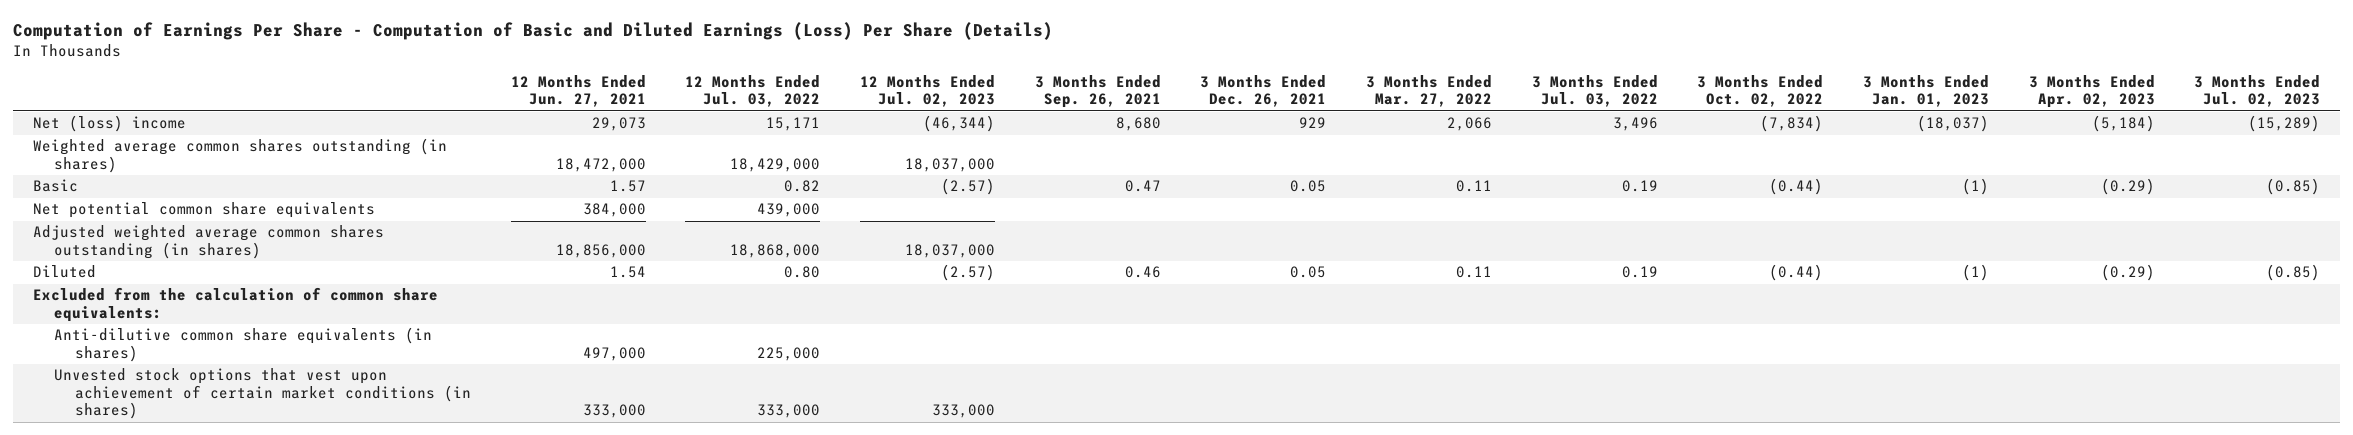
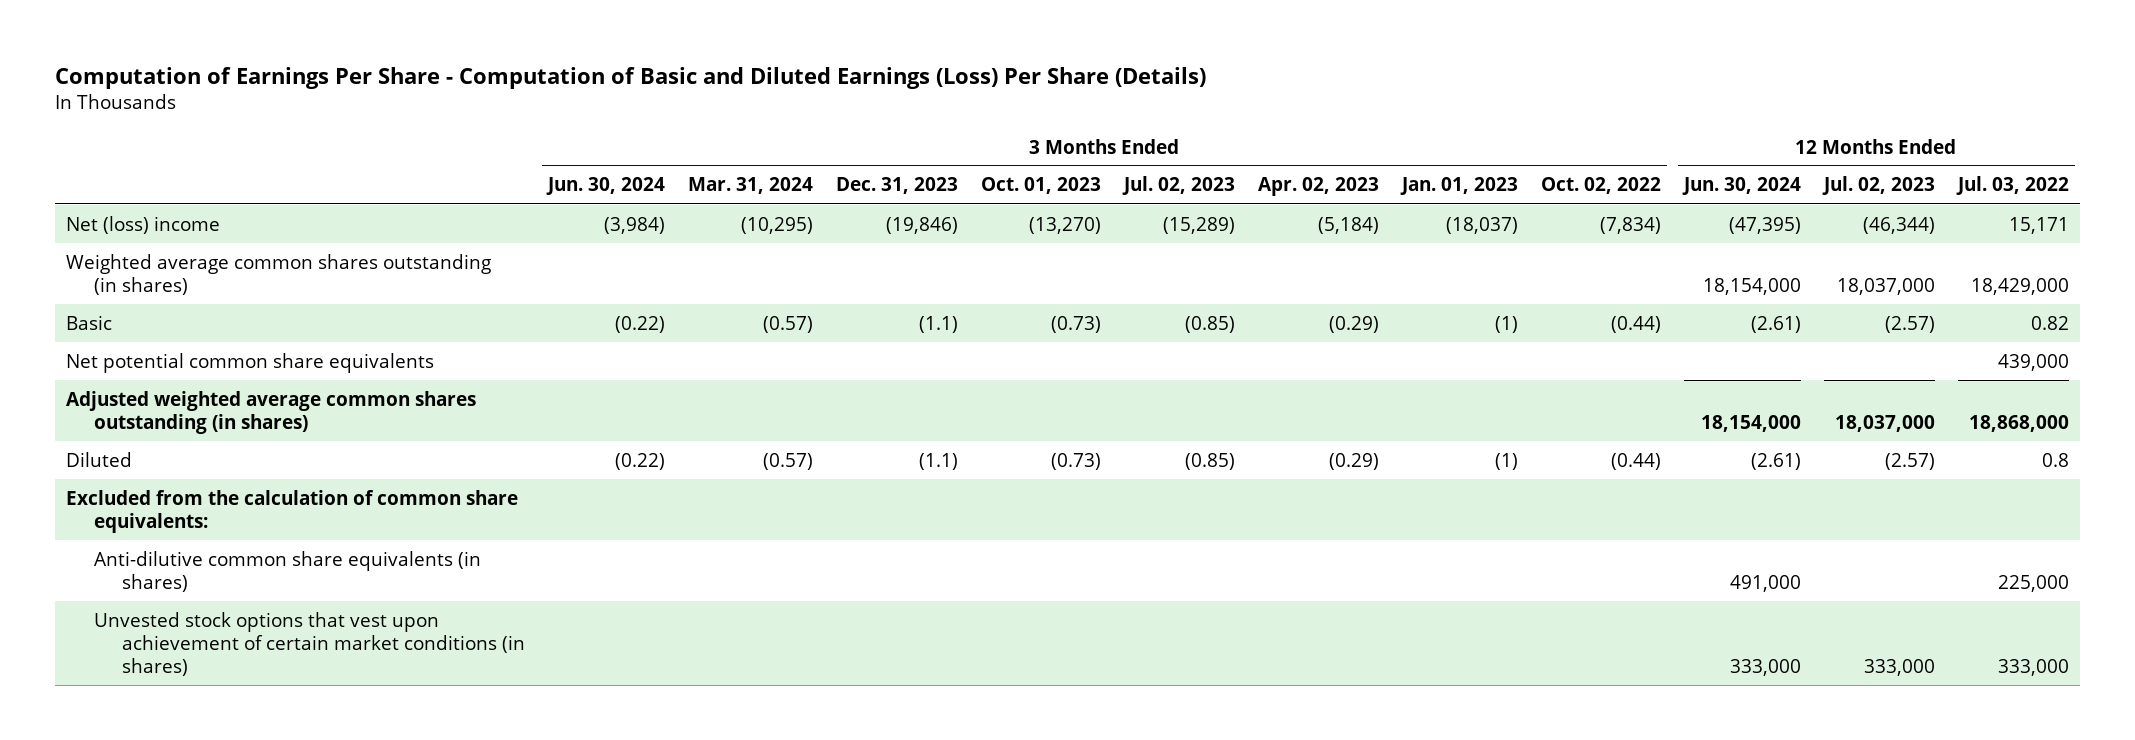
[510,74,646,108] 12 Months Ended Jun. 27, 2021 -> none
[1034,74,1161,109] 3 Months Ended Sep. 26, 2021 -> none
[1200,74,1327,108] 3 Months Ended Dec. 26, 2021 -> none
[1366,74,1493,108] 3 Months Ended Mar. 27, 2022 -> none
[1531,74,1658,108] 3 Months Ended Jul. 03, 2022 -> none
none -> [545,177,665,196] Jun. 30, 2024
none -> [687,177,813,195] Mar. 31, 2024
none -> [835,177,958,195] Dec. 31, 2023
none -> [980,177,1101,195] Oct. 01, 2023
none -> [1681,177,1801,196] Jun. 30, 2024
[784,266,821,279] 0.80 -> [2041,452,2069,467] 0.8

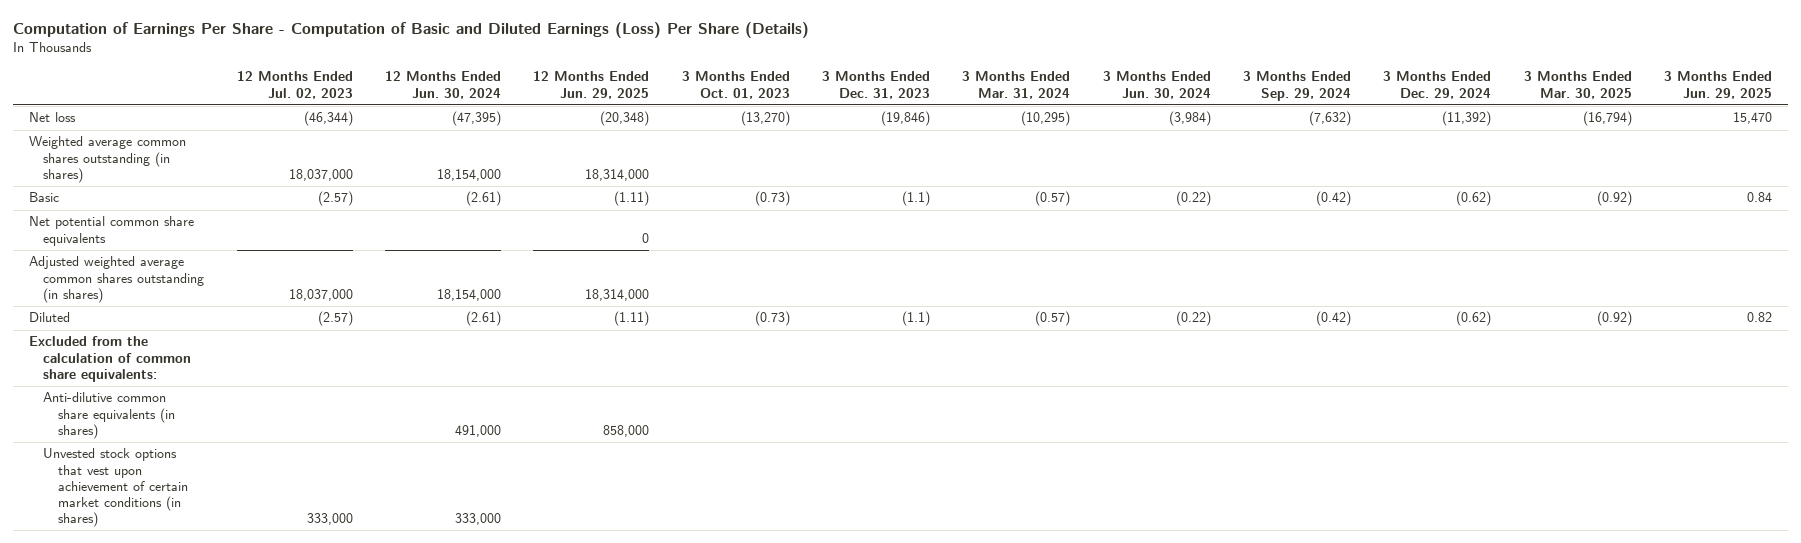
[1121,176,1235,196] Jul. 02, 2023 -> none
[1257,177,1379,197] Apr. 02, 2023 -> none
[1399,177,1518,196] Jan. 01, 2023 -> none
[1540,177,1661,195] Oct. 02, 2022 -> none
[1955,176,2069,196] Jul. 03, 2022 -> none
none -> [533,71,650,99] 12 Months Ended Jun. 29, 2025
none -> [1243,71,1352,101] 3 Months Ended Sep. 29, 2024
none -> [1383,71,1492,99] 3 Months Ended Dec. 29, 2024
none -> [1523,71,1632,99] 3 Months Ended Mar. 30, 2025
none -> [1664,71,1773,99] 3 Months Ended Jun. 29, 2025
[66,215,221,234] Net (loss) income -> [29,112,77,123] Net loss

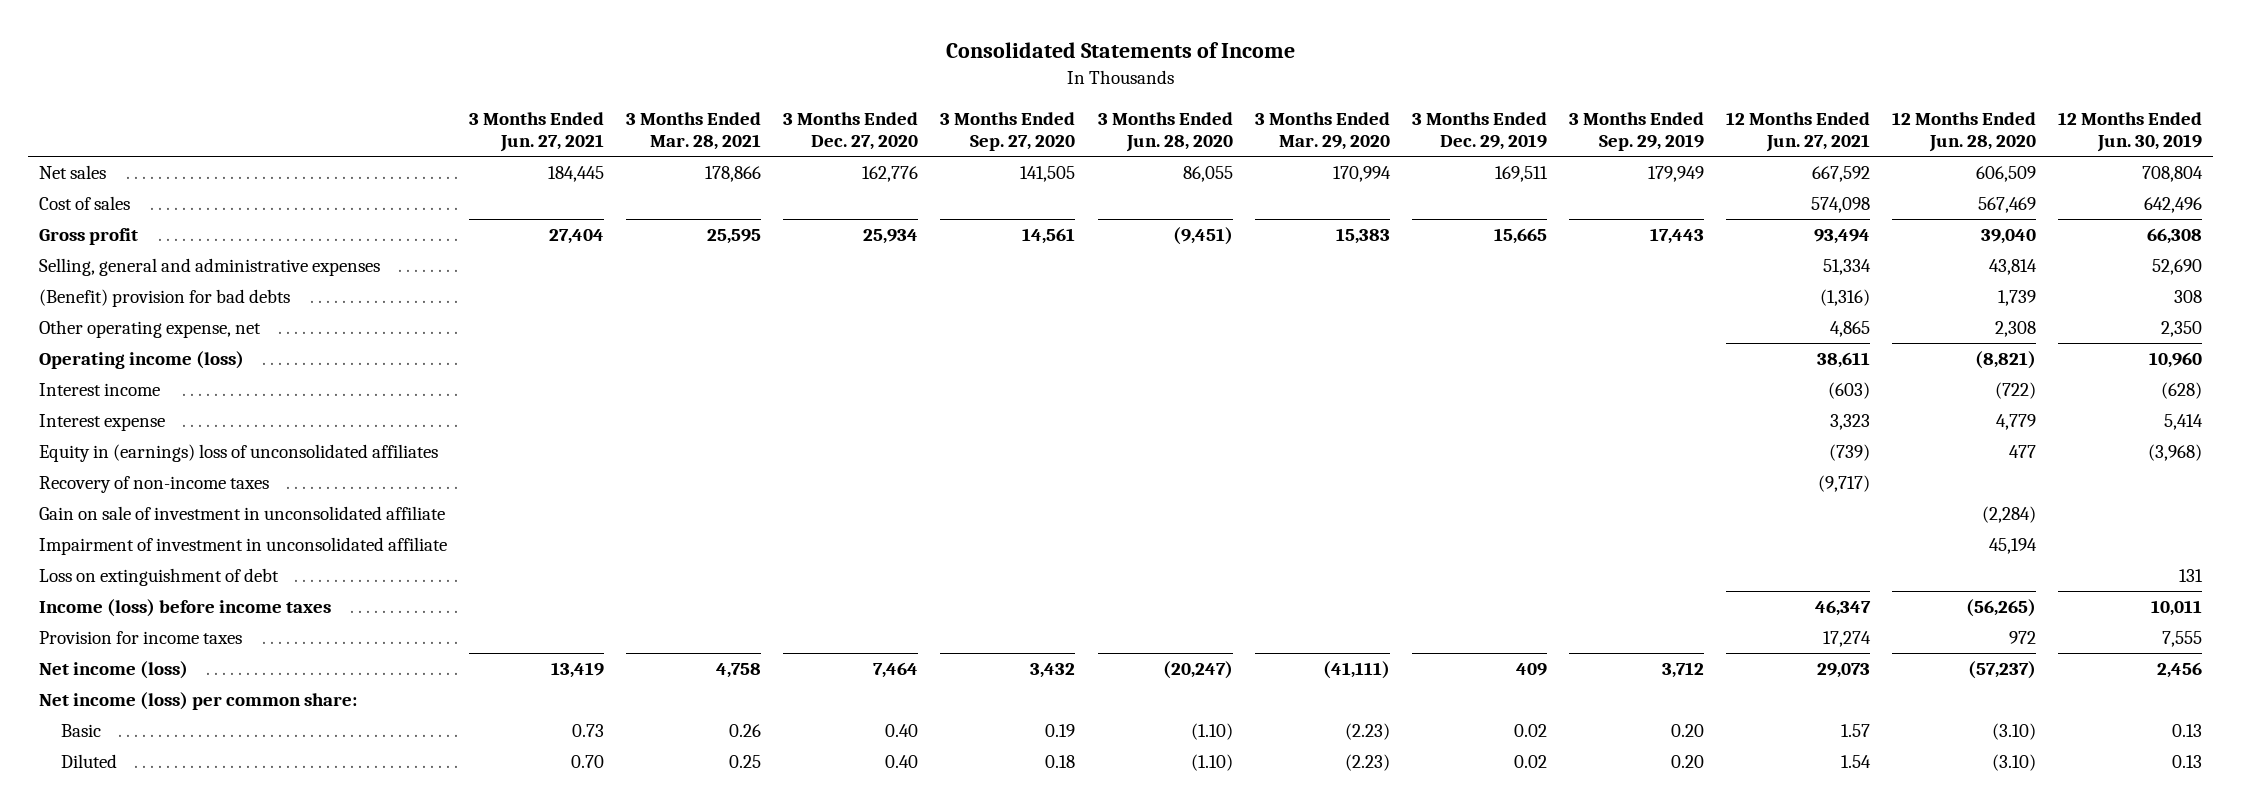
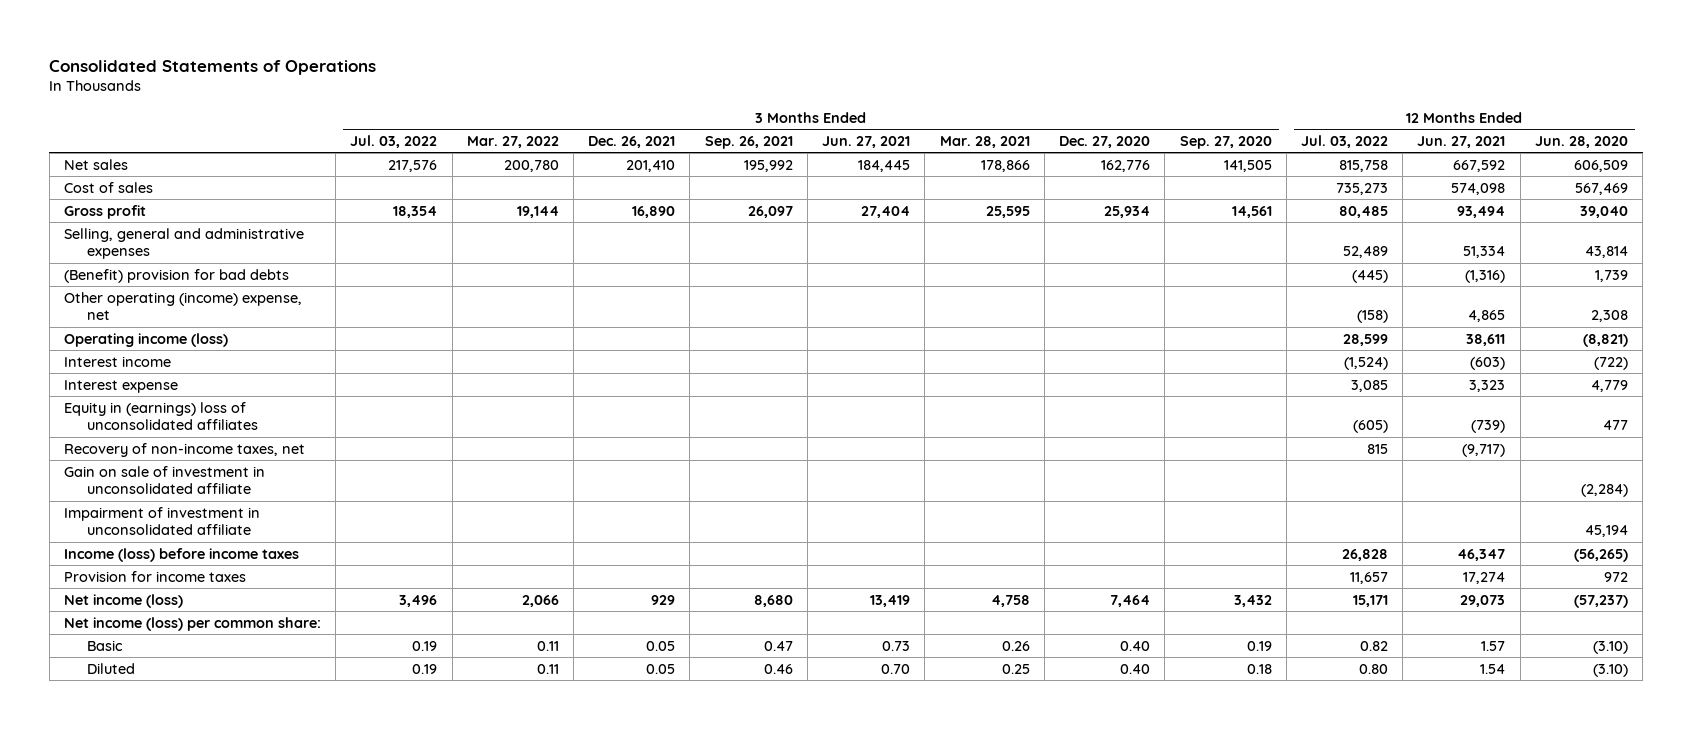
[945,41,1295,58] Consolidated Statements of Income -> [49,59,377,75] Consolidated Statements of Operations
[1097,111,1233,153] 3 Months Ended Jun. 28, 2020 -> none
[1254,111,1390,151] 3 Months Ended Mar. 29, 2020 -> none
[1411,111,1547,151] 3 Months Ended Dec. 29, 2019 -> none
[1568,111,1704,152] 3 Months Ended Sep. 29, 2019 -> none
[2058,111,2203,153] 12 Months Ended Jun. 30, 2019 -> none
none -> [350,134,438,148] Jul. 03, 2022
none -> [466,135,559,148] Mar. 27, 2022
none -> [588,135,676,148] Dec. 26, 2021
none -> [704,135,793,149] Sep. 26, 2021
none -> [1301,134,1389,148] Jul. 03, 2022
[39,320,262,339] Other operating expense, net -> [63,291,302,321] Other operating (income) expense, net
[39,476,270,494] Recovery of non-income taxes -> [63,442,305,457] Recovery of non-income taxes, net
[39,568,280,587] Loss on extinguishment of debt -> none

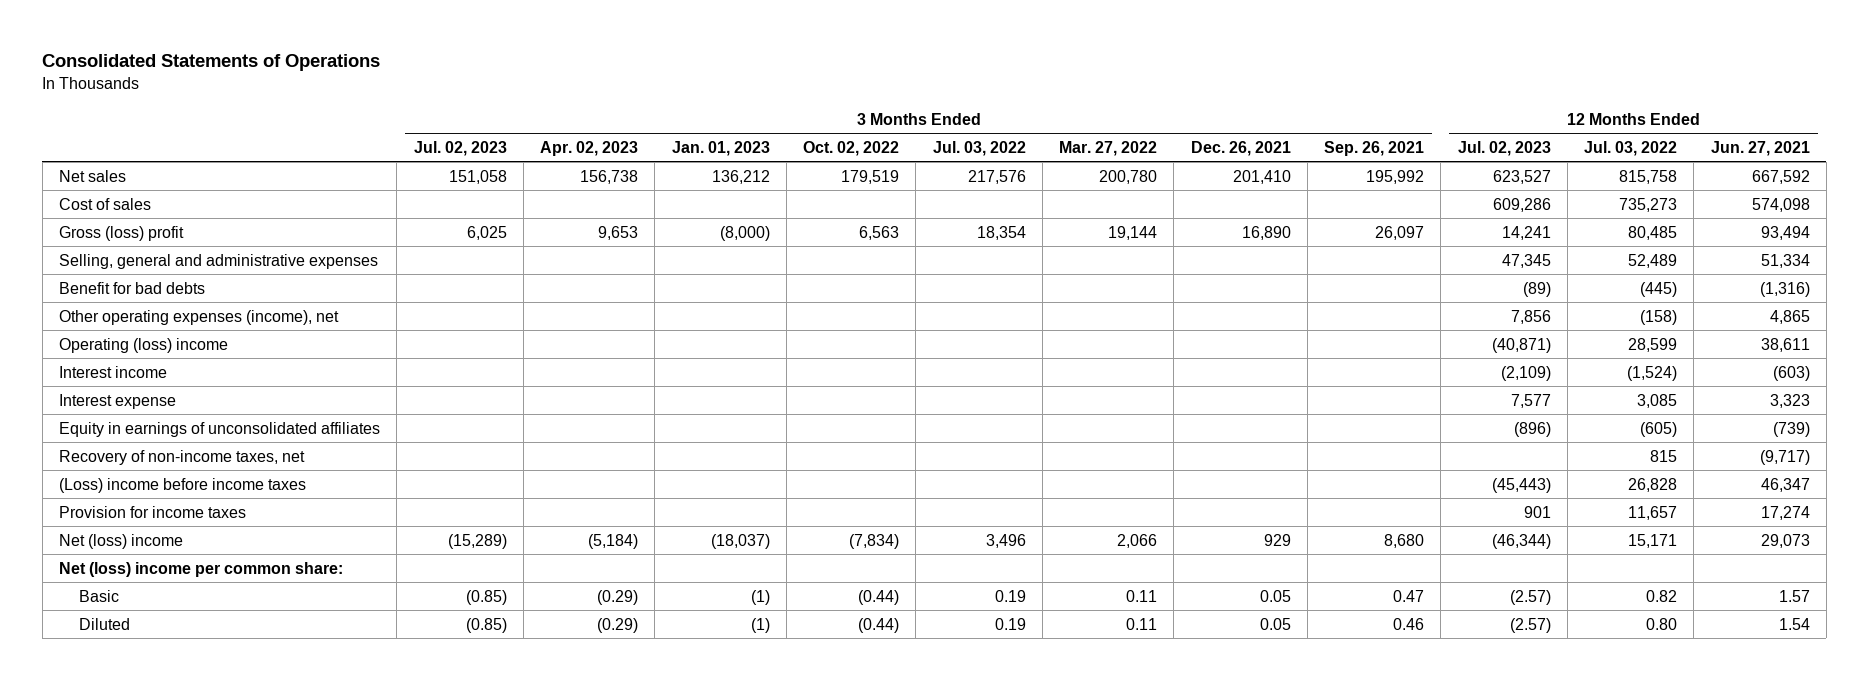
[822,135,911,148] Jun. 27, 2021 -> none
[939,135,1030,148] Mar. 28, 2021 -> none
[1059,135,1151,148] Dec. 27, 2020 -> none
[1179,135,1272,149] Sep. 27, 2020 -> none
[1534,135,1628,148] Jun. 28, 2020 -> none
none -> [413,141,507,157] Jul. 02, 2023
none -> [540,141,639,157] Apr. 02, 2023
none -> [671,141,770,157] Jan. 01, 2023
none -> [803,141,900,157] Oct. 02, 2022
none -> [1457,141,1551,157] Jul. 02, 2023
[63,204,146,219] Gross profit -> [59,225,185,241] Gross (loss) profit
[63,268,289,283] (Benefit) provision for bad debts -> [59,281,206,294] Benefit for bad debts
[63,291,302,321] Other operating (income) expense, net -> [59,309,340,325] Other operating expenses (income), net
[63,332,228,347] Operating income (loss) -> [59,337,229,353] Operating (loss) income
[63,401,258,431] Equity in (earnings) loss of unconsolidated affiliates -> [59,421,381,437] Equity in earnings of unconsolidated affiliates
[63,465,265,495] Gain on sale of investment in unconsolidated affiliate -> none
[63,506,260,536] Impairment of investment in unconsolidated affiliate -> none
[63,547,299,562] Income (loss) before income taxes -> [59,477,307,493] (Loss) income before income taxes
[63,593,183,608] Net income (loss) -> [59,533,184,549] Net (loss) income
[63,616,321,631] Net income (loss) per common share: -> [59,561,344,577] Net (loss) income per common share:

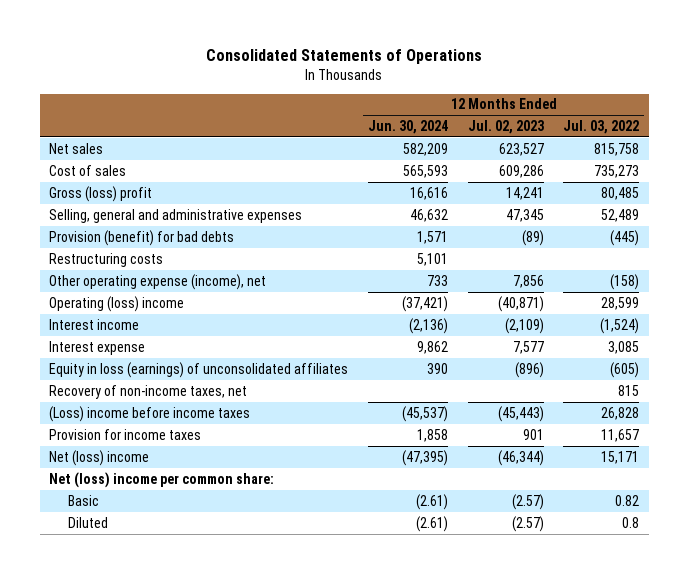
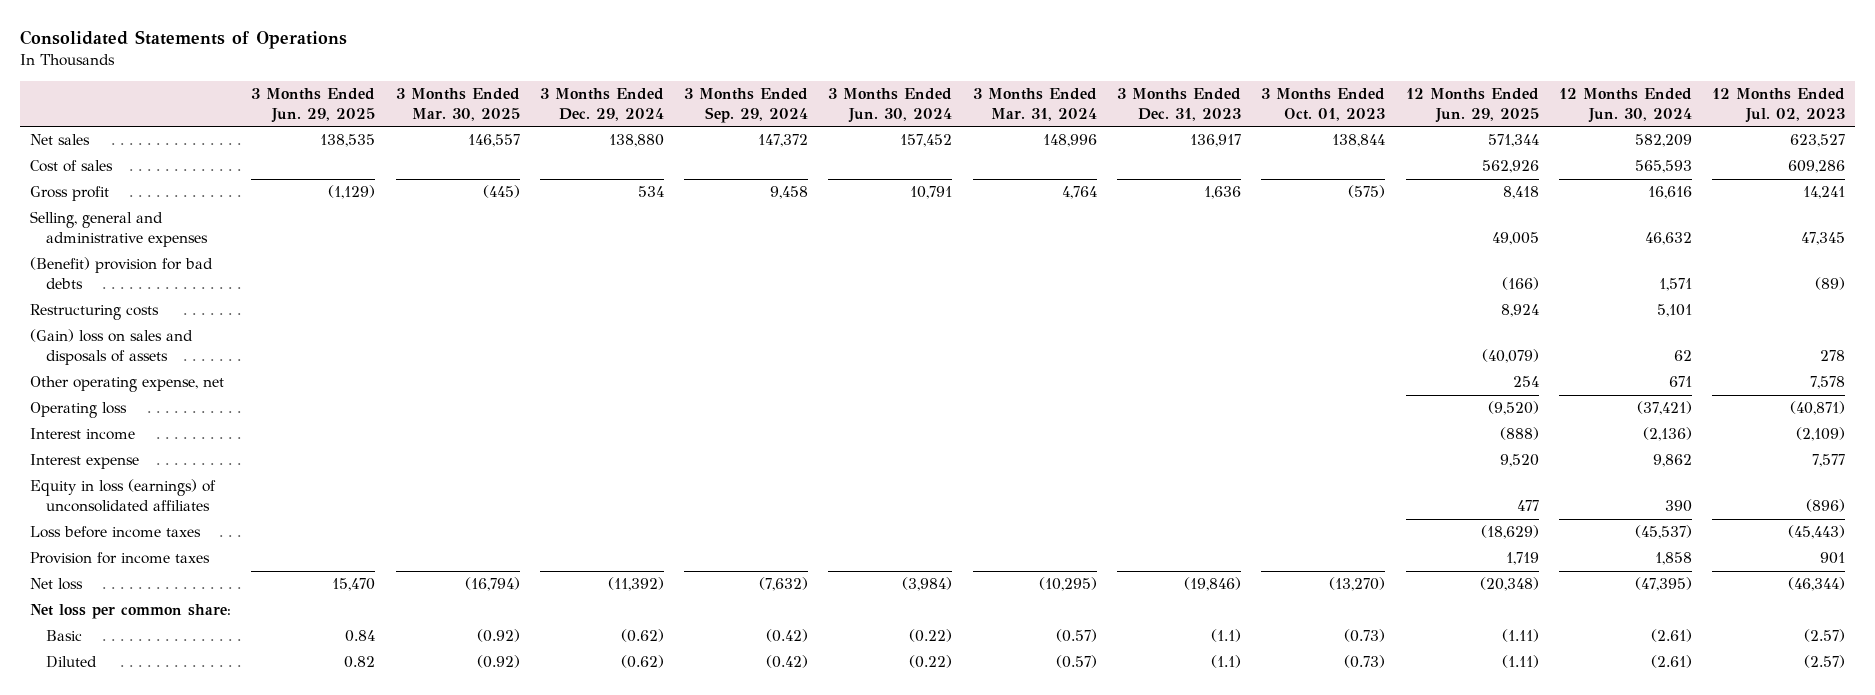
[563,119,640,134] Jul. 03, 2022 -> none
none -> [251,87,376,123] 3 Months Ended Jun. 29, 2025
none -> [395,87,520,121] 3 Months Ended Mar. 30, 2025
none -> [539,87,664,121] 3 Months Ended Dec. 29, 2024
none -> [684,87,809,123] 3 Months Ended Sep. 29, 2024
none -> [828,87,953,123] 3 Months Ended Jun. 30, 2024
none -> [972,87,1097,121] 3 Months Ended Mar. 31, 2024
none -> [1117,87,1242,121] 3 Months Ended Dec. 31, 2023
none -> [1261,87,1386,121] 3 Months Ended Oct. 01, 2023
none -> [1405,87,1539,123] 12 Months Ended Jun. 29, 2025
[49,185,153,202] Gross (loss) profit -> [30,186,110,202] Gross profit
[49,229,235,246] Provision (benefit) for bad debts -> [30,257,214,290] (Benefit) provision for bad debts
none -> [30,329,194,366] (Gain) loss on sales and disposals of assets
[49,273,267,290] Other operating expense (income), net -> [30,376,225,393] Other operating expense, net
[426,274,448,286] 733 -> [1668,376,1692,388] 671
[512,274,544,288] 7,856 -> [1810,376,1846,390] 7,578
[49,295,185,312] Operating (loss) income -> [30,402,128,419] Operating loss
[49,384,248,399] Recovery of non-income taxes, net -> none
[49,405,251,422] (Loss) income before income taxes -> [30,526,202,539] Loss before income taxes
[49,449,150,466] Net (loss) income -> [30,578,84,591] Net loss
[49,471,275,488] Net (loss) income per common share: -> [30,604,232,620] Net loss per common share:

